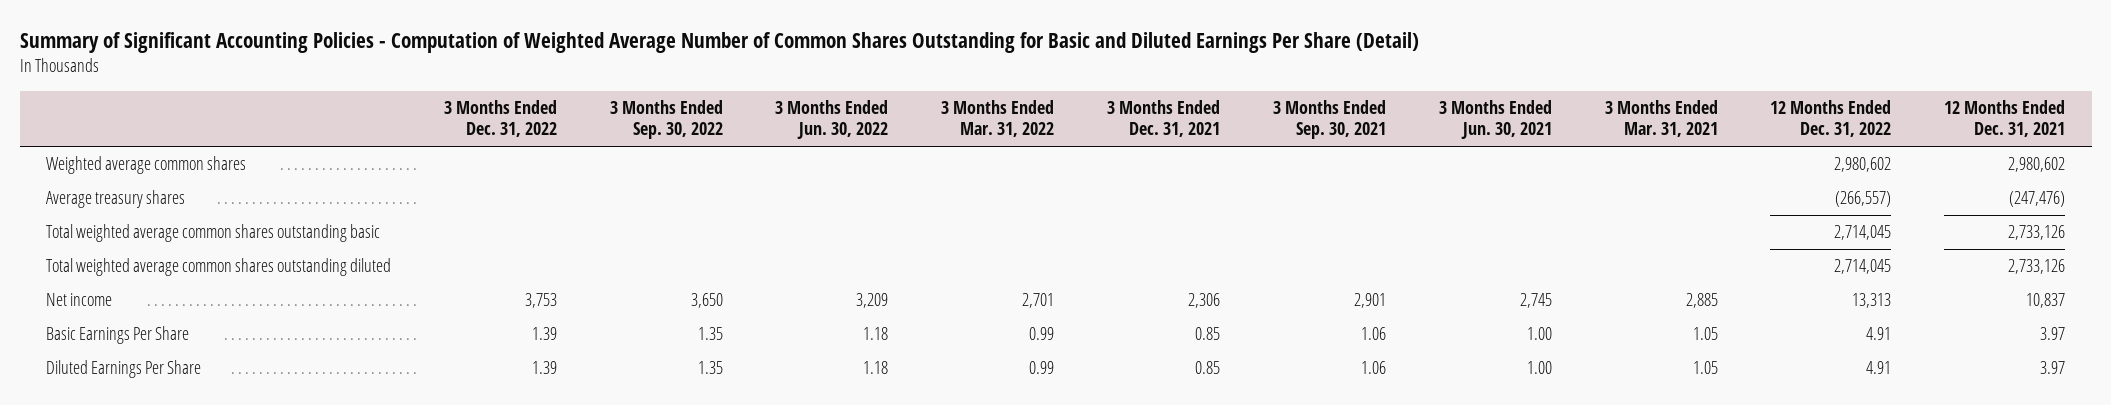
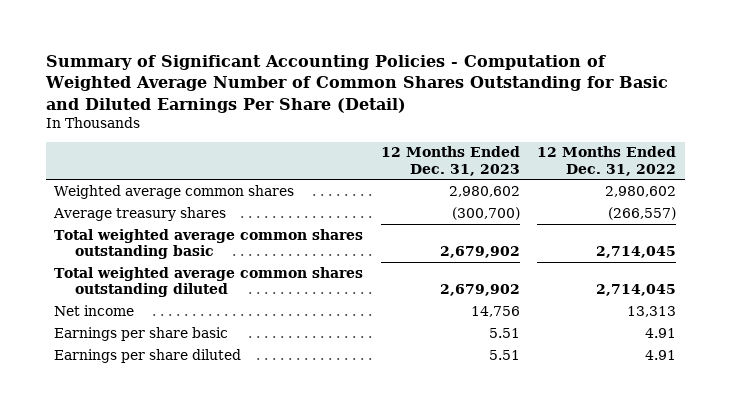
[443,100,557,138] 3 Months Ended Dec. 31, 2022 -> none
[609,100,723,140] 3 Months Ended Sep. 30, 2022 -> none
[775,100,889,140] 3 Months Ended Jun. 30, 2022 -> none
[941,100,1055,138] 3 Months Ended Mar. 31, 2022 -> none
[1107,100,1221,138] 3 Months Ended Dec. 31, 2021 -> none
[1272,100,1386,140] 3 Months Ended Sep. 30, 2021 -> none
[1438,100,1552,140] 3 Months Ended Jun. 30, 2021 -> none
[1604,100,1718,138] 3 Months Ended Mar. 31, 2021 -> none
[1944,100,2066,138] 12 Months Ended Dec. 31, 2021 -> none
none -> [380,146,520,176] 12 Months Ended Dec. 31, 2023
[45,326,189,345] Basic Earnings Per Share -> [54,326,229,341] Earnings per share basic
[45,360,201,379] Diluted Earnings Per Share -> [54,348,242,363] Earnings per share diluted

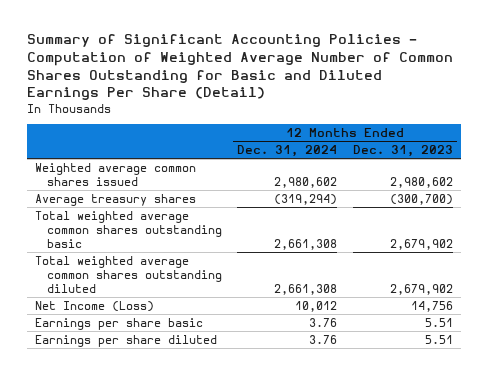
[537,146,677,176] 12 Months Ended Dec. 31, 2022 -> none
none -> [237,144,338,157] Dec. 31, 2024
[54,184,295,199] Weighted average common shares -> [34,162,196,187] Weighted average common shares issued
[54,304,135,316] Net income -> [34,300,154,312] Net Income (Loss)

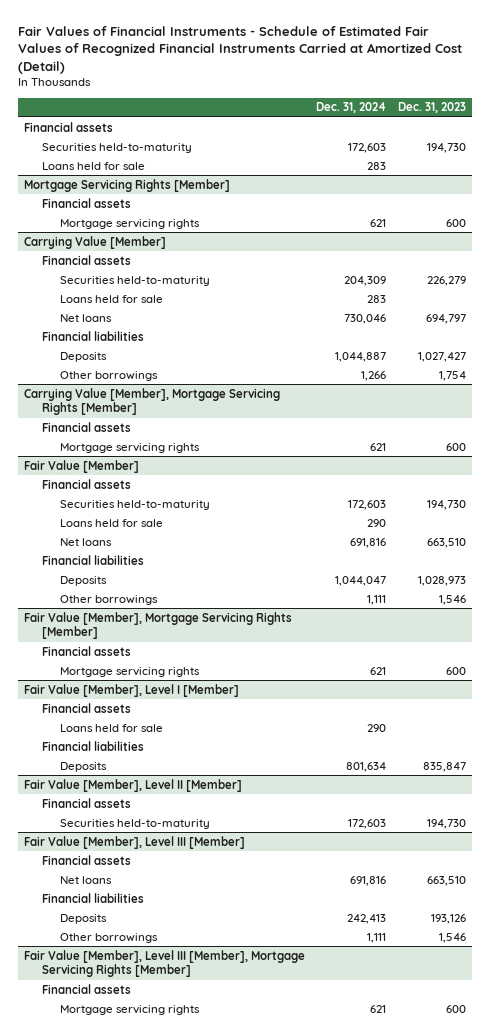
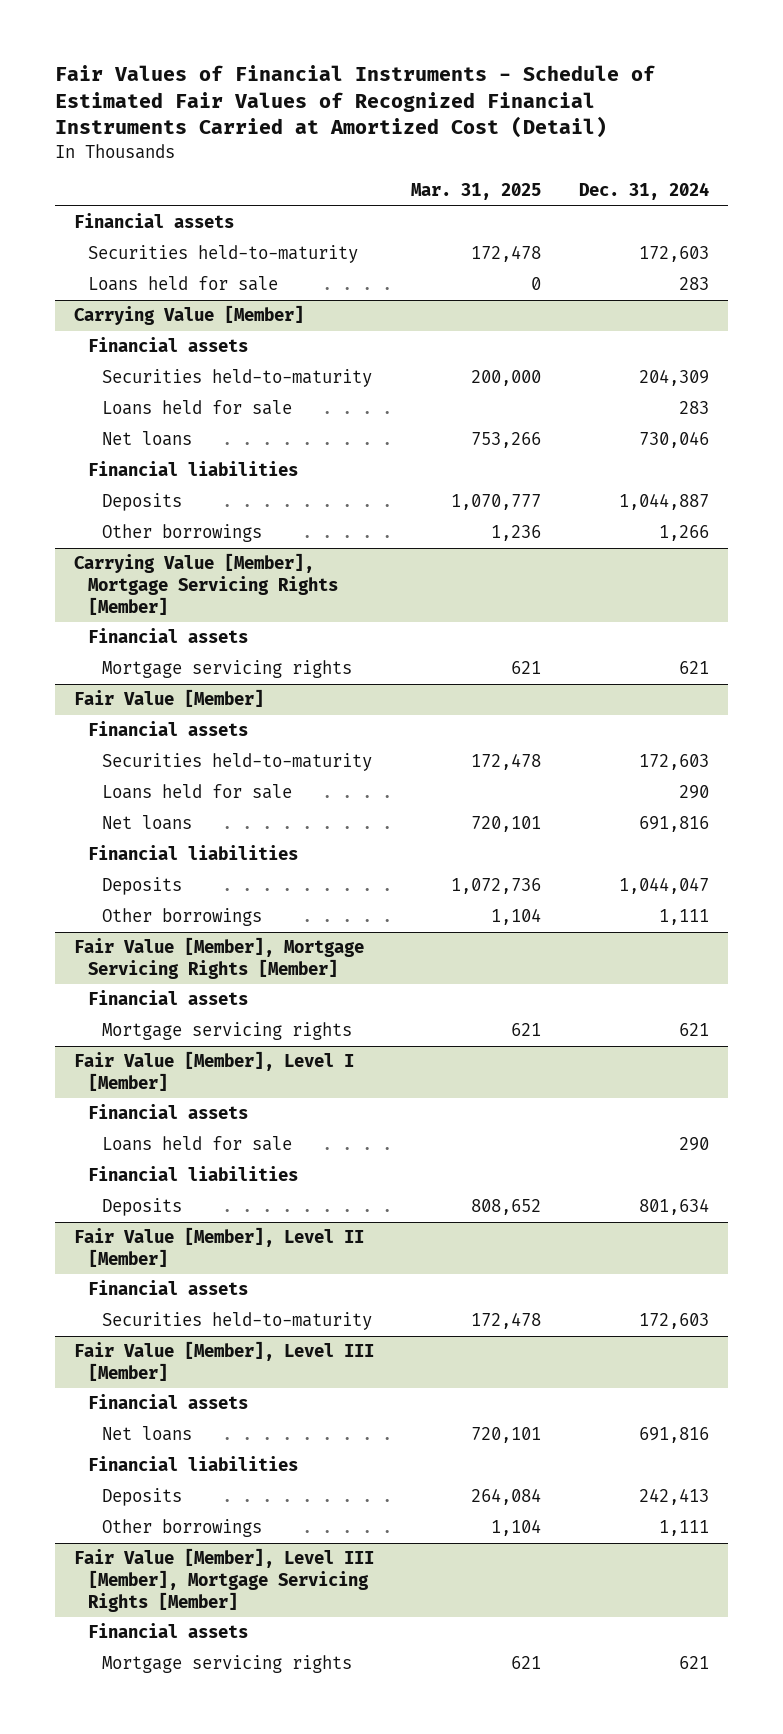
[398,102,467,114] Dec. 31, 2023 -> none
none -> [411,183,542,201] Mar. 31, 2025
[23,178,230,192] Mortgage Servicing Rights [Member] -> none
[41,197,131,208] Financial assets -> none
[59,218,200,229] Mortgage servicing rights -> none

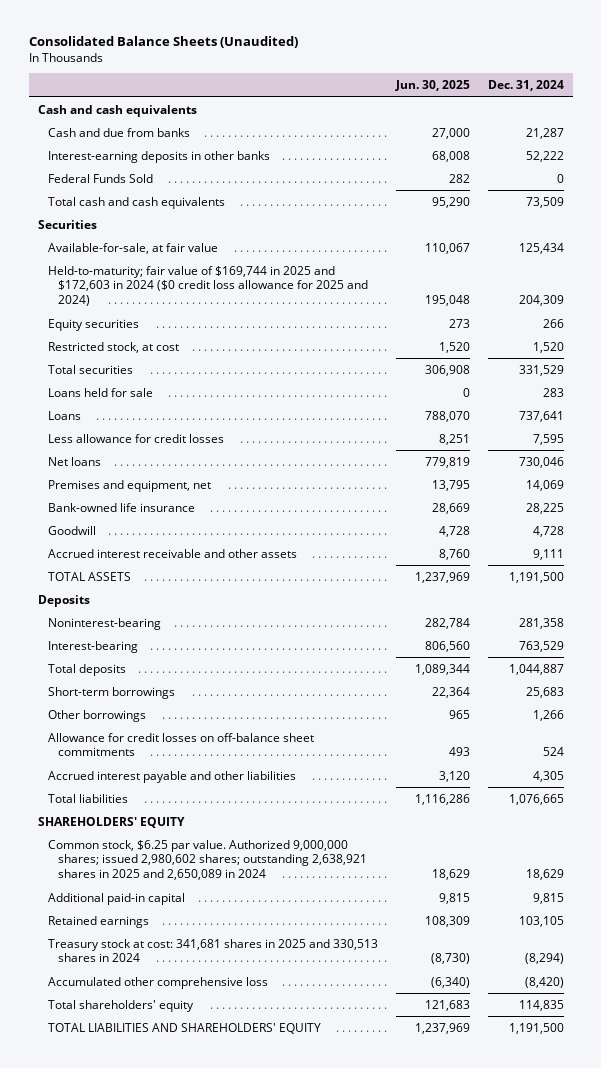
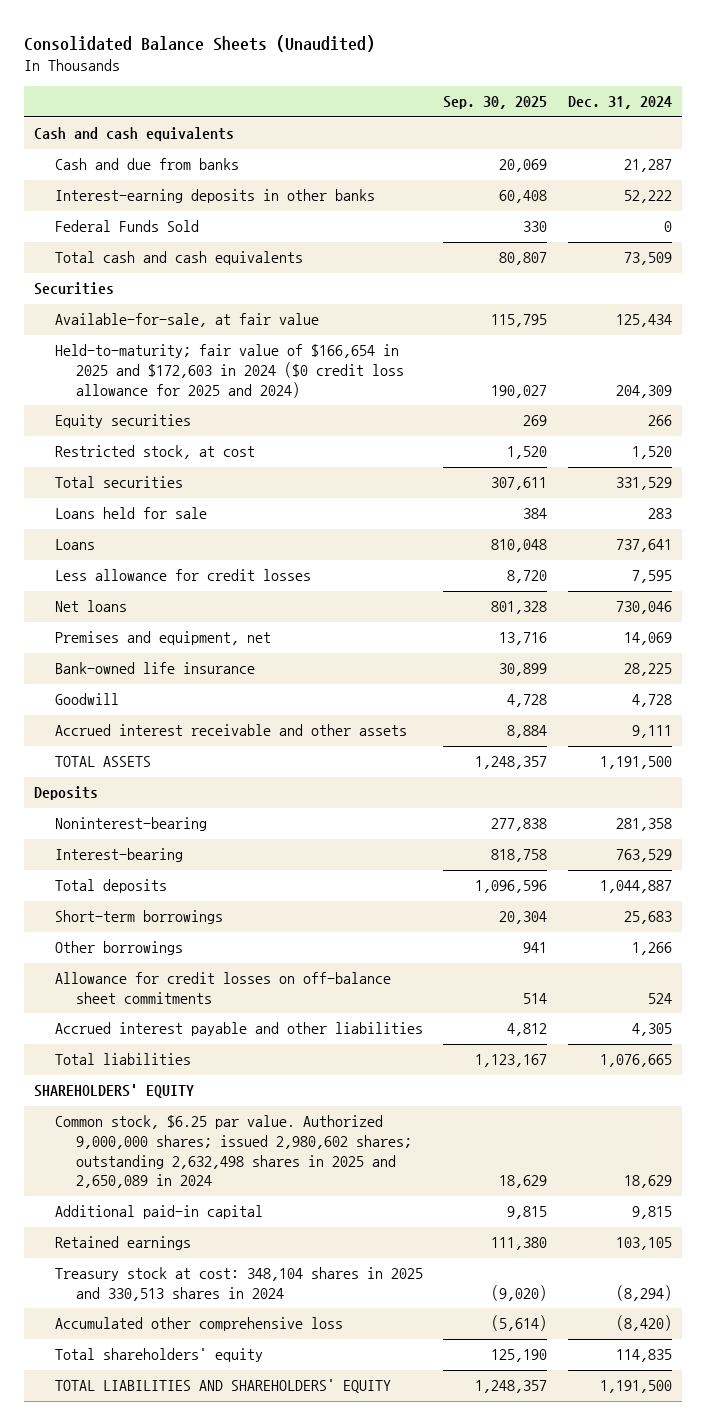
[394,79,470,91] Jun. 30, 2025 -> none
none -> [443,96,548,110] Sep. 30, 2025
[48,265,369,306] Held-to-maturity; fair value of $169,744 in 2025 and $172,603 in 2024 ($0 credit loss allowance for 2025 and 2024) -> [55,344,405,398] Held-to-maturity; fair value of $166,654 in 2025 and $172,603 in 2024 ($0 credit loss allowance for 2025 and 2024)
[48,839,368,880] Common stock, $6.25 par value. Authorized 9,000,000 shares; issued 2,980,602 shares; outstanding 2,638,921 shares in 2025 and 2,650,089 in 2024 -> [55,1115,413,1189] Common stock, $6.25 par value. Authorized 9,000,000 shares; issued 2,980,602 shares; outstanding 2,632,498 shares in 2025 and 2,650,089 in 2024
[48,938,379,963] Treasury stock at cost: 341,681 shares in 2025 and 330,513 shares in 2024 -> [55,1267,424,1302] Treasury stock at cost: 348,104 shares in 2025 and 330,513 shares in 2024

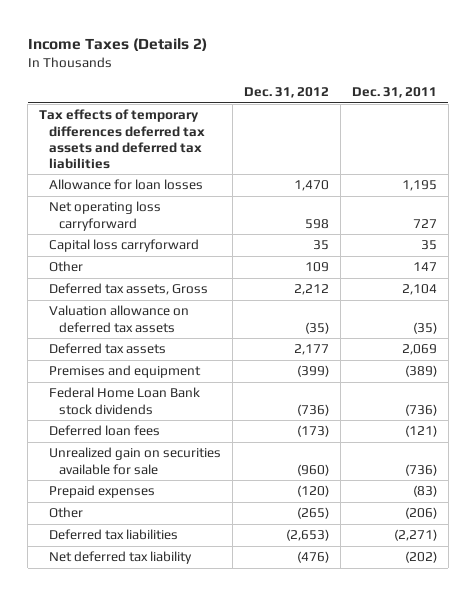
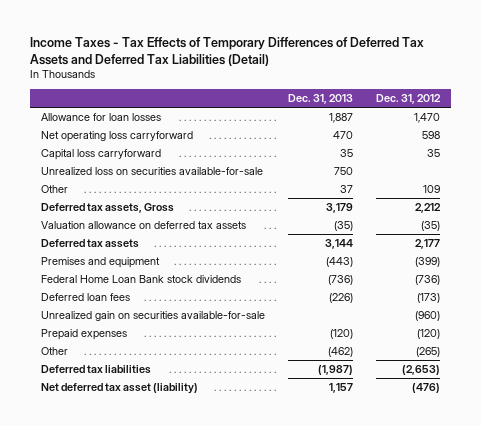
[27,37,207,51] Income Taxes (Details 2) -> [29,36,424,66] Income Taxes - Tax Effects of Temporary Differences of Deferred Tax Assets and Deferred Tax Liabilities (Detail)
[351,87,437,99] Dec. 31, 2011 -> none
none -> [287,94,353,105] Dec. 31, 2013
[39,109,206,169] Tax effects of temporary differences deferred tax assets and deferred tax liabilities -> none
none -> [41,166,264,175] Unrealized loss on securities available-for-sale
[49,447,222,475] Unrealized gain on securities available for sale -> [41,310,266,321] Unrealized gain on securities available-for-sale
[49,551,193,565] Net deferred tax liability -> [41,382,199,394] Net deferred tax asset (liability)

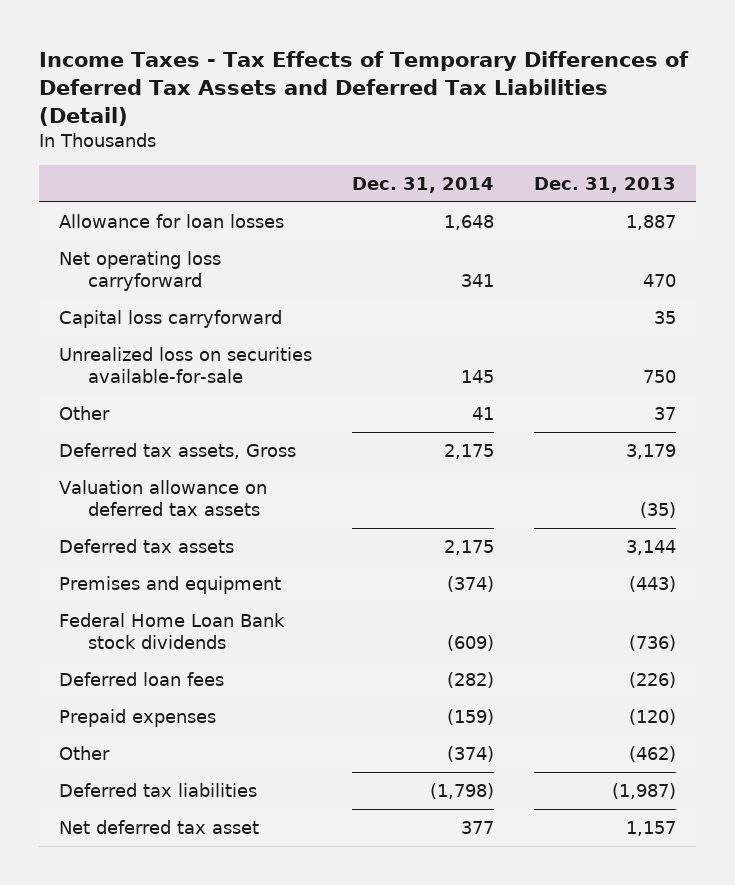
[375,94,441,105] Dec. 31, 2012 -> none
none -> [351,176,494,193] Dec. 31, 2014
[41,310,266,321] Unrealized gain on securities available-for-sale -> none
[41,382,199,394] Net deferred tax asset (liability) -> [58,819,259,834] Net deferred tax asset

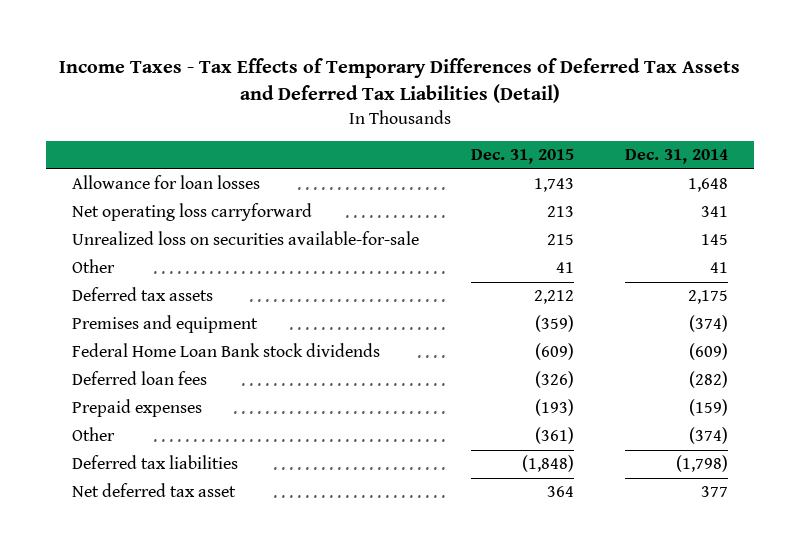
[534,176,677,193] Dec. 31, 2013 -> none
none -> [470,149,574,165] Dec. 31, 2015
[58,309,282,328] Capital loss carryforward -> none
[58,442,296,459] Deferred tax assets, Gross -> none
[58,479,267,517] Valuation allowance on deferred tax assets -> none

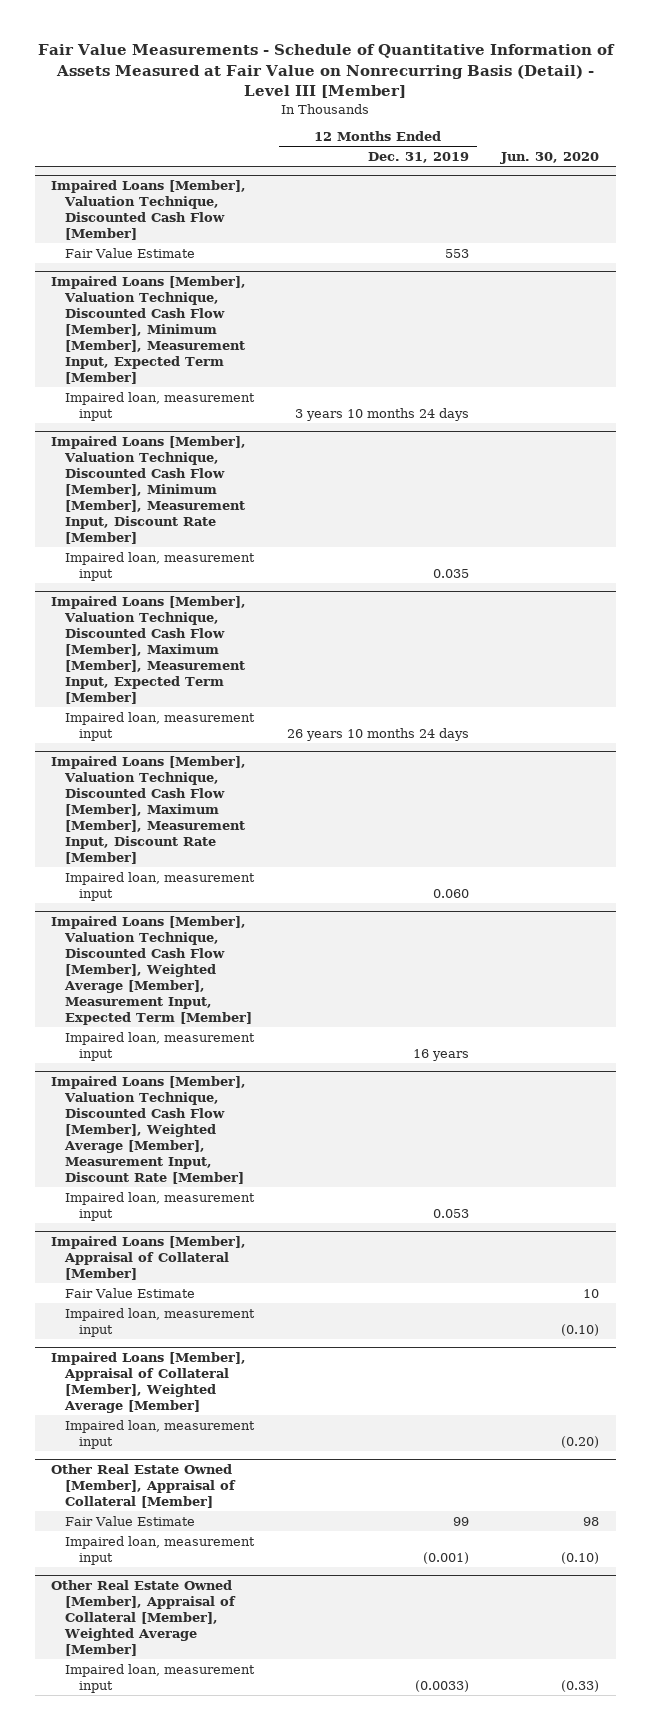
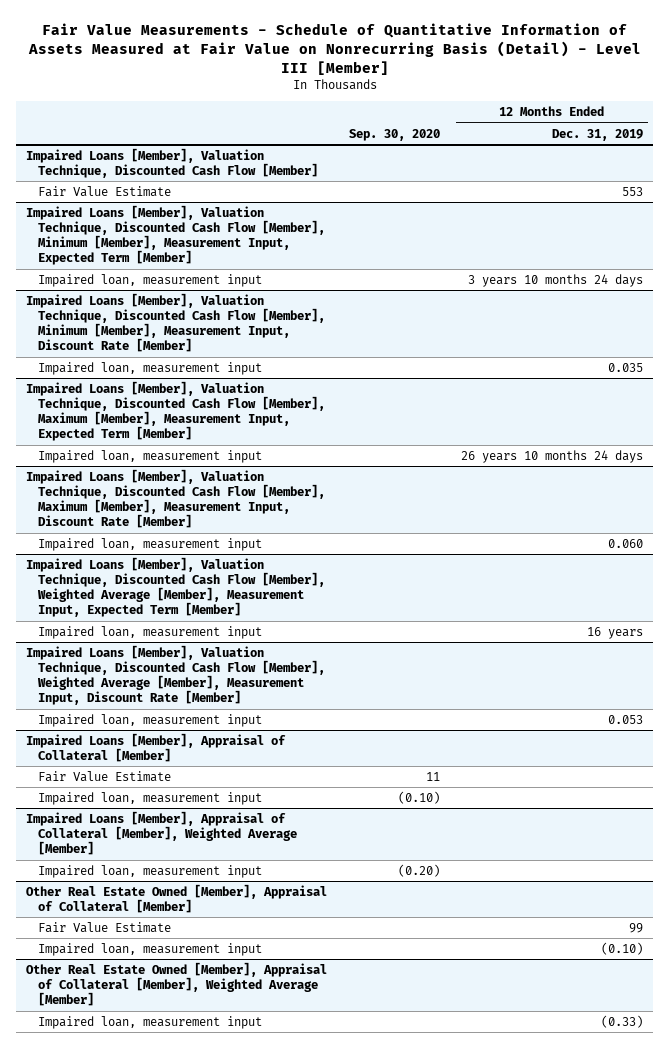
[500,152,600,165] Jun. 30, 2020 -> none
none -> [348,128,440,141] Sep. 30, 2020
[422,1551,469,1564] (0.001) -> [600,941,643,955] (0.10)
[414,1679,469,1692] (0.0033) -> [600,1014,643,1028] (0.33)

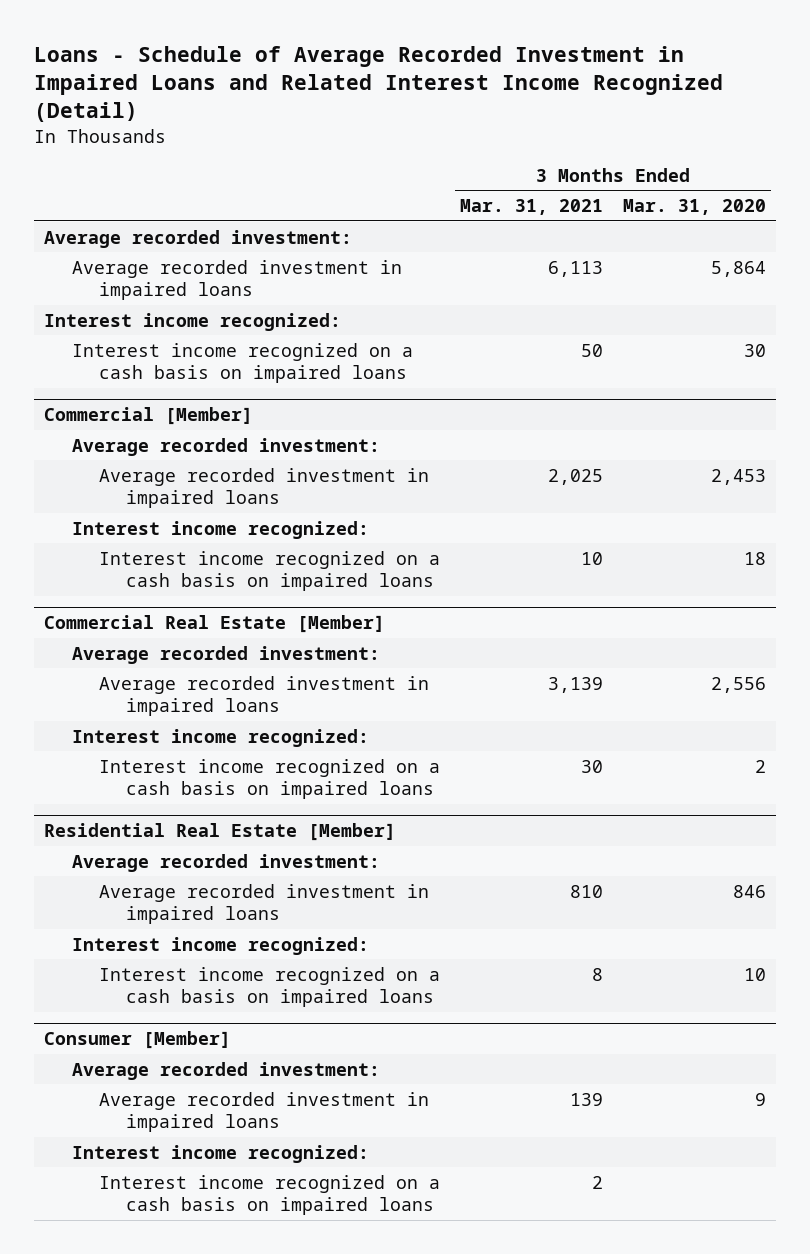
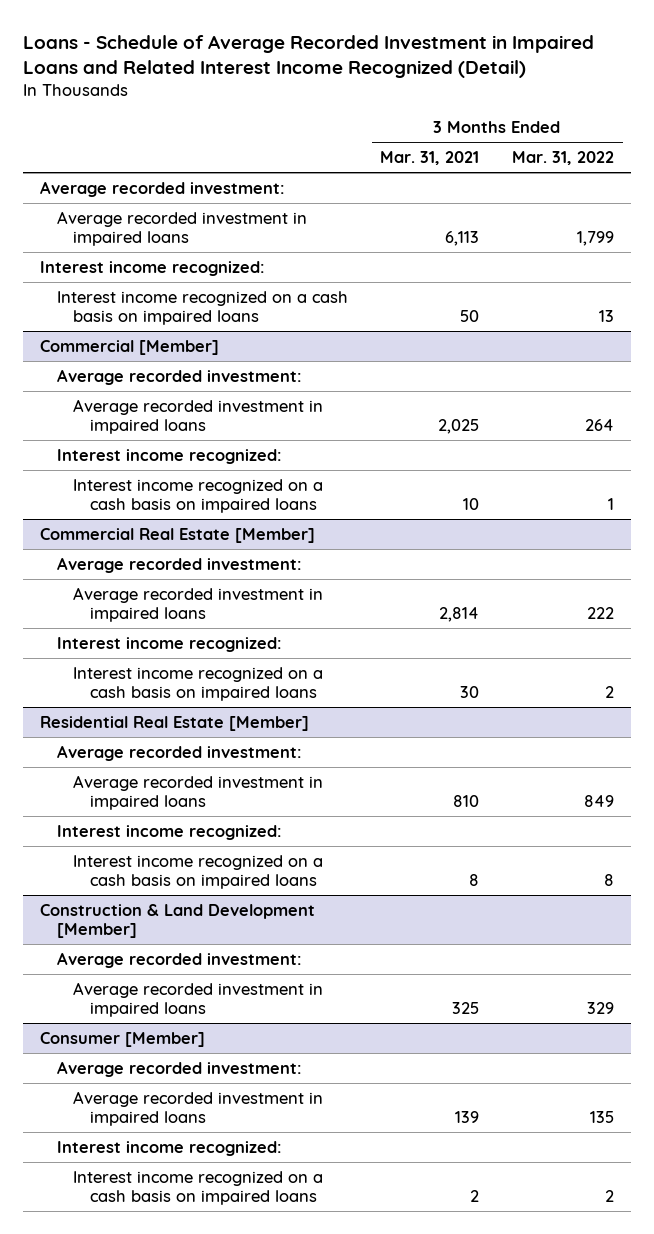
[623,199,767,216] Mar. 31, 2020 -> none
none -> [512,151,615,166] Mar. 31, 2022
[548,676,604,693] 3,139 -> [439,606,480,622] 2,814
none -> [39,903,315,938] Construction & Land Development [Member]
none -> [56,951,302,968] Average recorded investment:
none -> [73,981,324,1017] Average recorded investment in impaired loans

